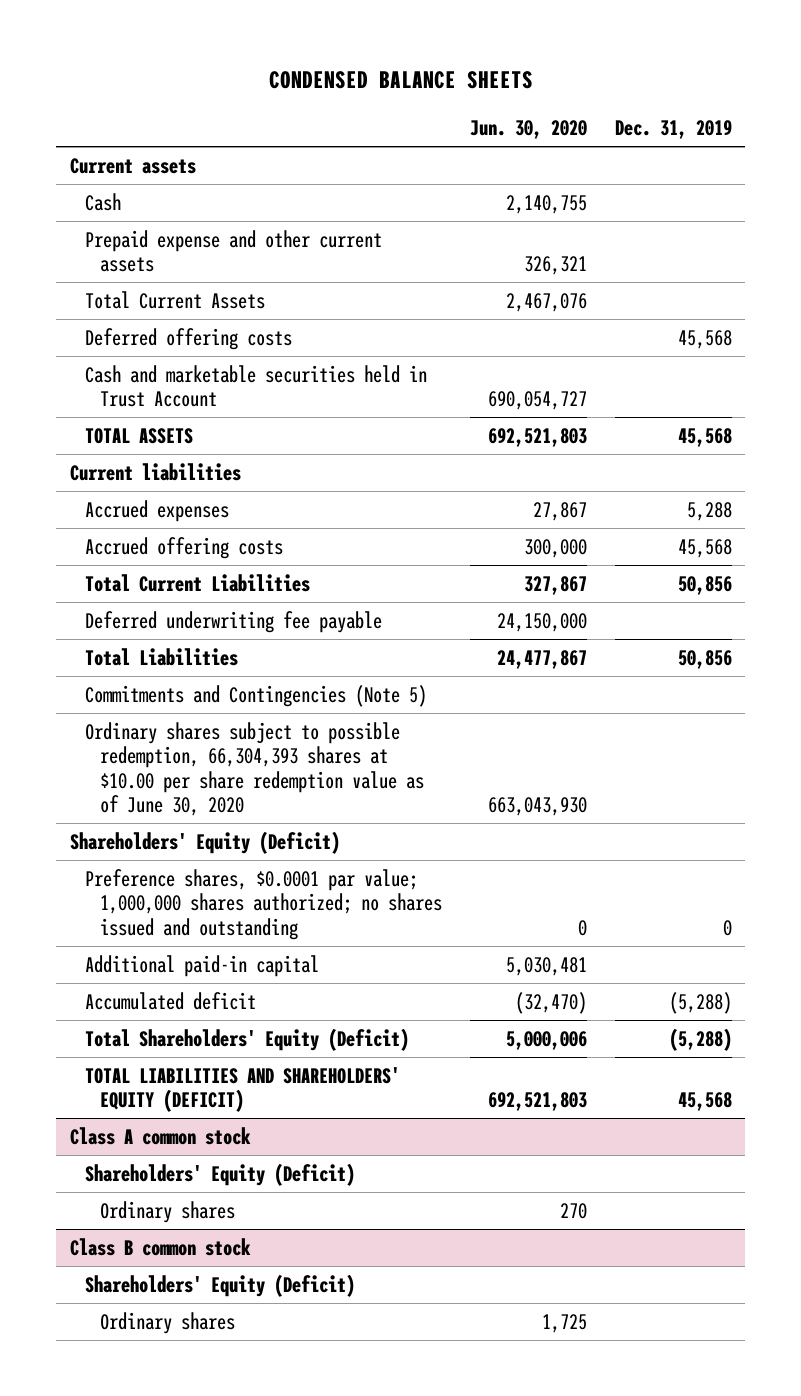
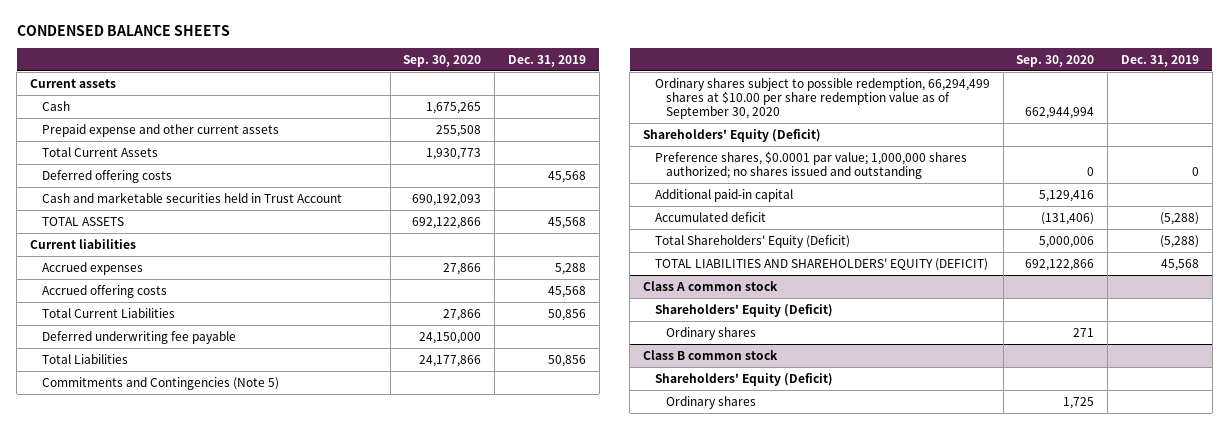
[469,119,587,139] Jun. 30, 2020 -> none
none -> [403,54,482,67] Sep. 30, 2020
[84,721,425,817] Ordinary shares subject to possible redemption, 66,304,393 shares at $10.00 per share redemption value as of June 30, 2020 -> [654,78,990,120] Ordinary shares subject to possible redemption, 66,294,499 shares at $10.00 per share redemption value as of September 30, 2020

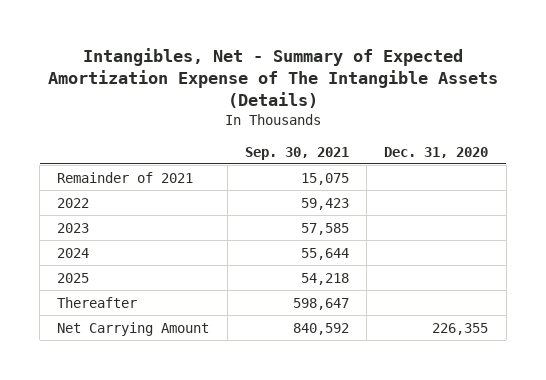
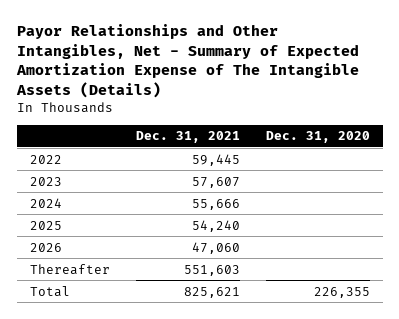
[47,47,498,108] Intangibles, Net - Summary of Expected Amortization Expense of The Intangible Assets (Details) -> [15,24,359,98] Payor Relationships and Other Intangibles, Net - Summary of Expected Amortization Expense of The Intangible Assets (Details)
[244,146,349,160] Sep. 30, 2021 -> none
none -> [135,131,240,144] Dec. 31, 2021
[57,171,194,183] Remainder of 2021 -> none
none -> [29,242,62,252] 2026
[57,321,210,336] Net Carrying Amount -> [29,285,70,297] Total

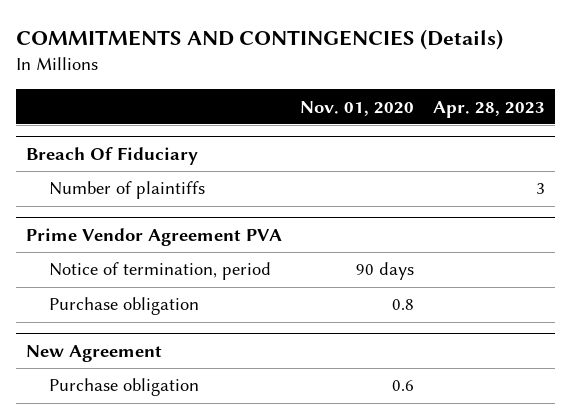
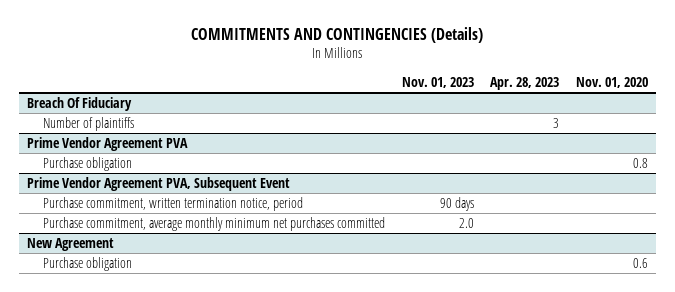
none -> [401,76,474,88] Nov. 01, 2023
[49,262,272,281] Notice of termination, period -> none
none -> [27,176,291,191] Prime Vendor Agreement PVA, Subsequent Event
none -> [43,196,304,211] Purchase commitment, written termination notice, period
none -> [43,216,386,231] Purchase commitment, average monthly minimum net purchases committed

